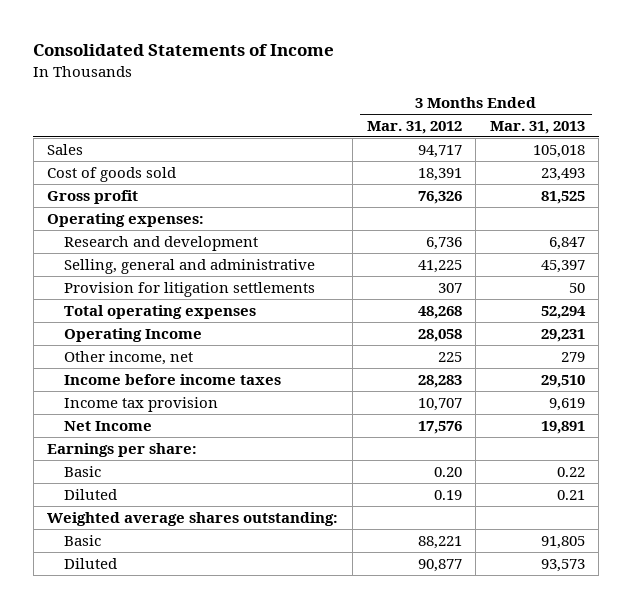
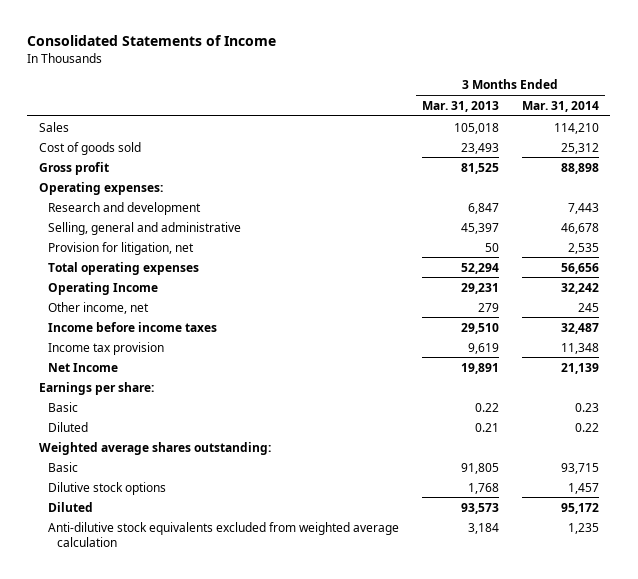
[366,120,462,134] Mar. 31, 2012 -> none
none -> [521,100,599,112] Mar. 31, 2014
[64,281,316,297] Provision for litigation settlements -> [47,241,194,255] Provision for litigation, net
none -> [47,481,166,495] Dilutive stock options
none -> [47,521,399,547] Anti-dilutive stock equivalents excluded from weighted average calculation

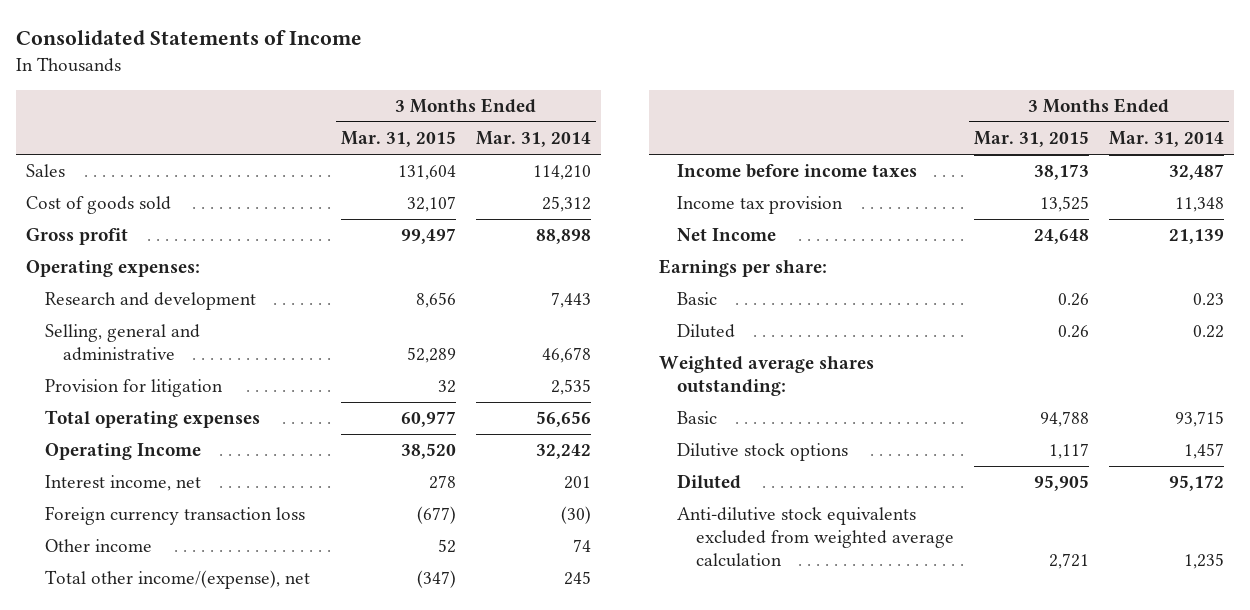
[421,100,499,112] Mar. 31, 2013 -> none
none -> [341,131,457,148] Mar. 31, 2015
[47,241,194,255] Provision for litigation, net -> [44,379,223,398] Provision for litigation
none -> [44,475,201,492] Interest income, net
none -> [44,506,305,526] Foreign currency transaction loss
none -> [44,539,152,553] Other income
[47,301,149,314] Other income, net -> [44,570,310,590] Total other income/(expense), net

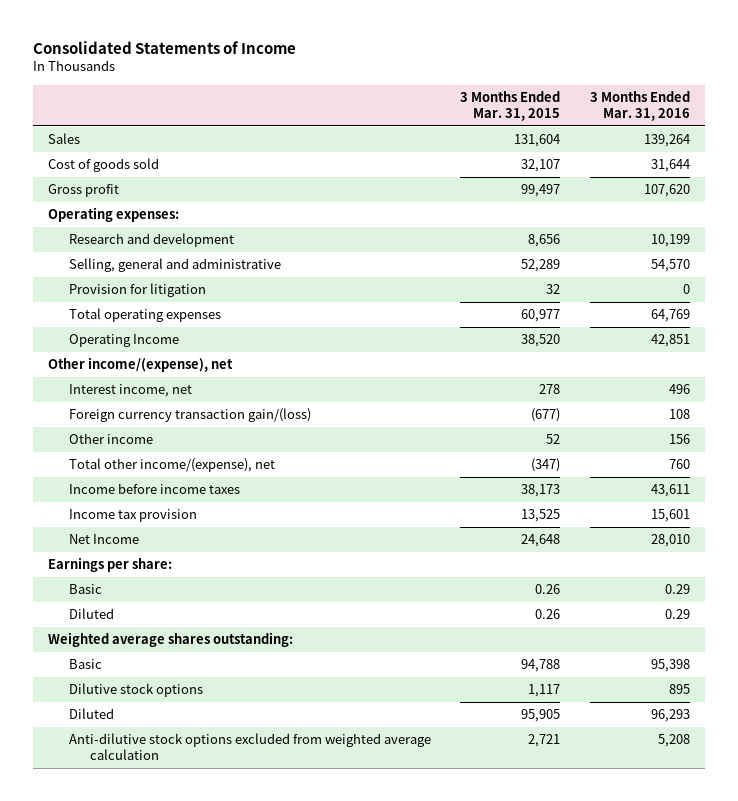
[476,131,592,148] Mar. 31, 2014 -> none
none -> [589,91,690,121] 3 Months Ended Mar. 31, 2016
none -> [48,357,234,373] Other income/(expense), net
[44,506,305,526] Foreign currency transaction loss -> [68,408,311,423] Foreign currency transaction gain/(loss)
[677,507,954,568] Anti-dilutive stock equivalents excluded from weighted average calculation -> [68,733,431,761] Anti-dilutive stock options excluded from weighted average calculation

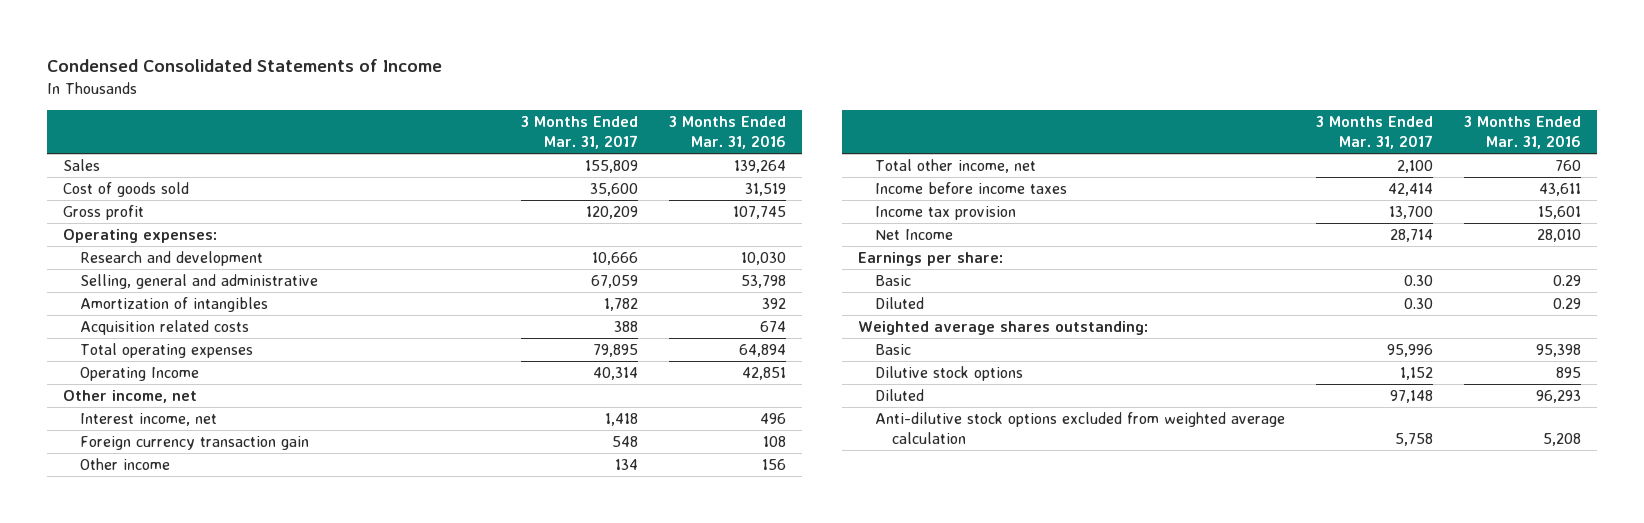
[33,40,297,54] Consolidated Statements of Income -> [47,59,443,73] Condensed Consolidated Statements of Income
[460,91,561,121] 3 Months Ended Mar. 31, 2015 -> none
none -> [521,116,639,149] 3 Months Ended Mar. 31, 2017
[650,159,690,173] 31,644 -> [745,183,787,197] 31,519
[643,184,690,198] 107,620 -> [733,206,787,220] 107,745
[68,283,206,298] Provision for litigation -> none
[650,234,690,248] 10,199 -> [741,252,787,266] 10,030
[650,259,690,273] 54,570 -> [741,275,787,289] 53,798
none -> [79,297,268,313] Amortization of intangibles
none -> [79,320,249,336] Acquisition related costs
[650,309,690,323] 64,769 -> [739,344,787,358] 64,894
[48,357,234,373] Other income/(expense), net -> [62,390,197,404] Other income, net
[68,408,311,423] Foreign currency transaction gain/(loss) -> [79,436,309,451] Foreign currency transaction gain
[68,458,275,473] Total other income/(expense), net -> [874,159,1036,174] Total other income, net

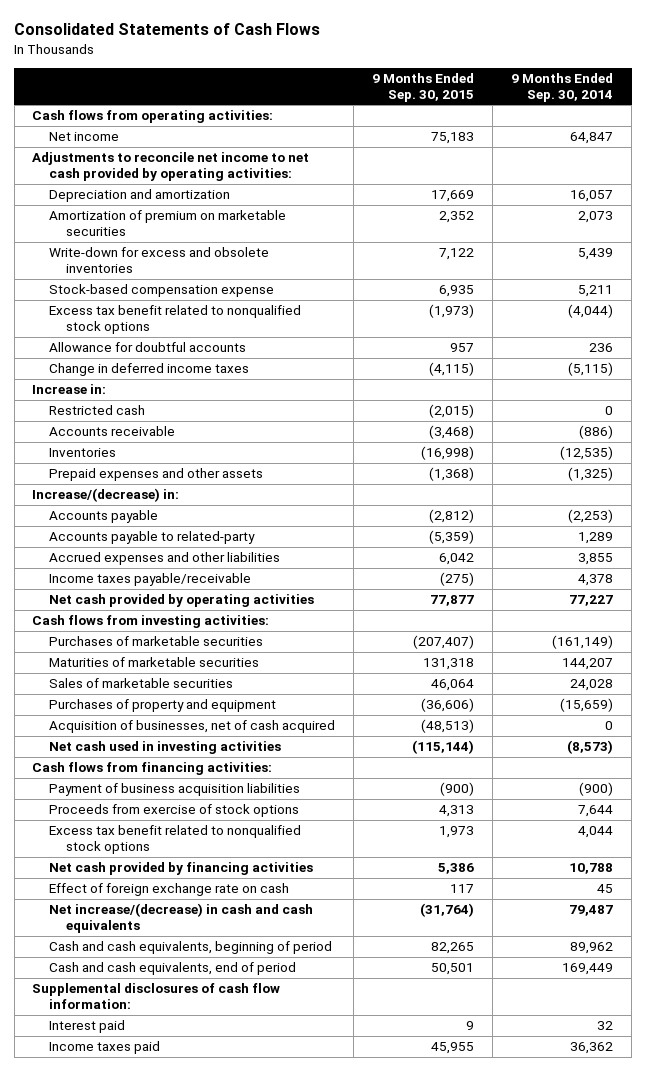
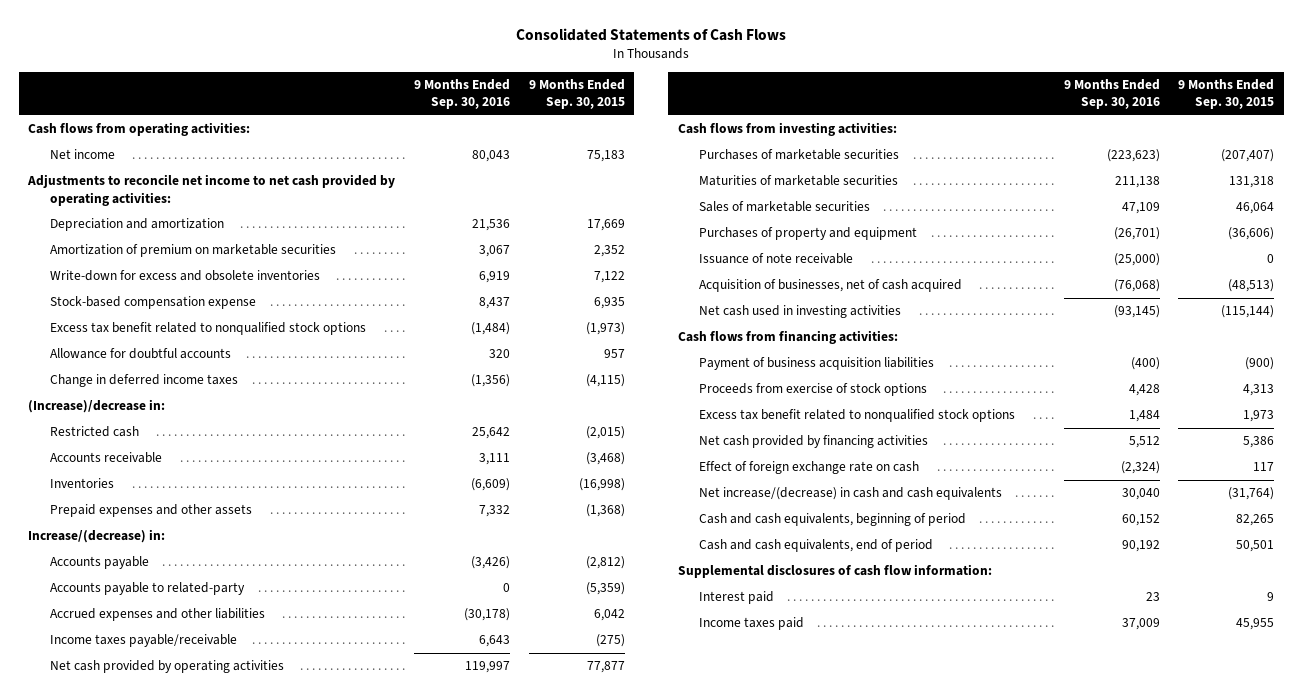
[511,72,614,102] 9 Months Ended Sep. 30, 2014 -> none
none -> [414,79,511,110] 9 Months Ended Sep. 30, 2016
[32,384,107,395] Increase in: -> [28,399,166,414] (Increase)/decrease in:
none -> [699,253,854,265] Issuance of note receivable

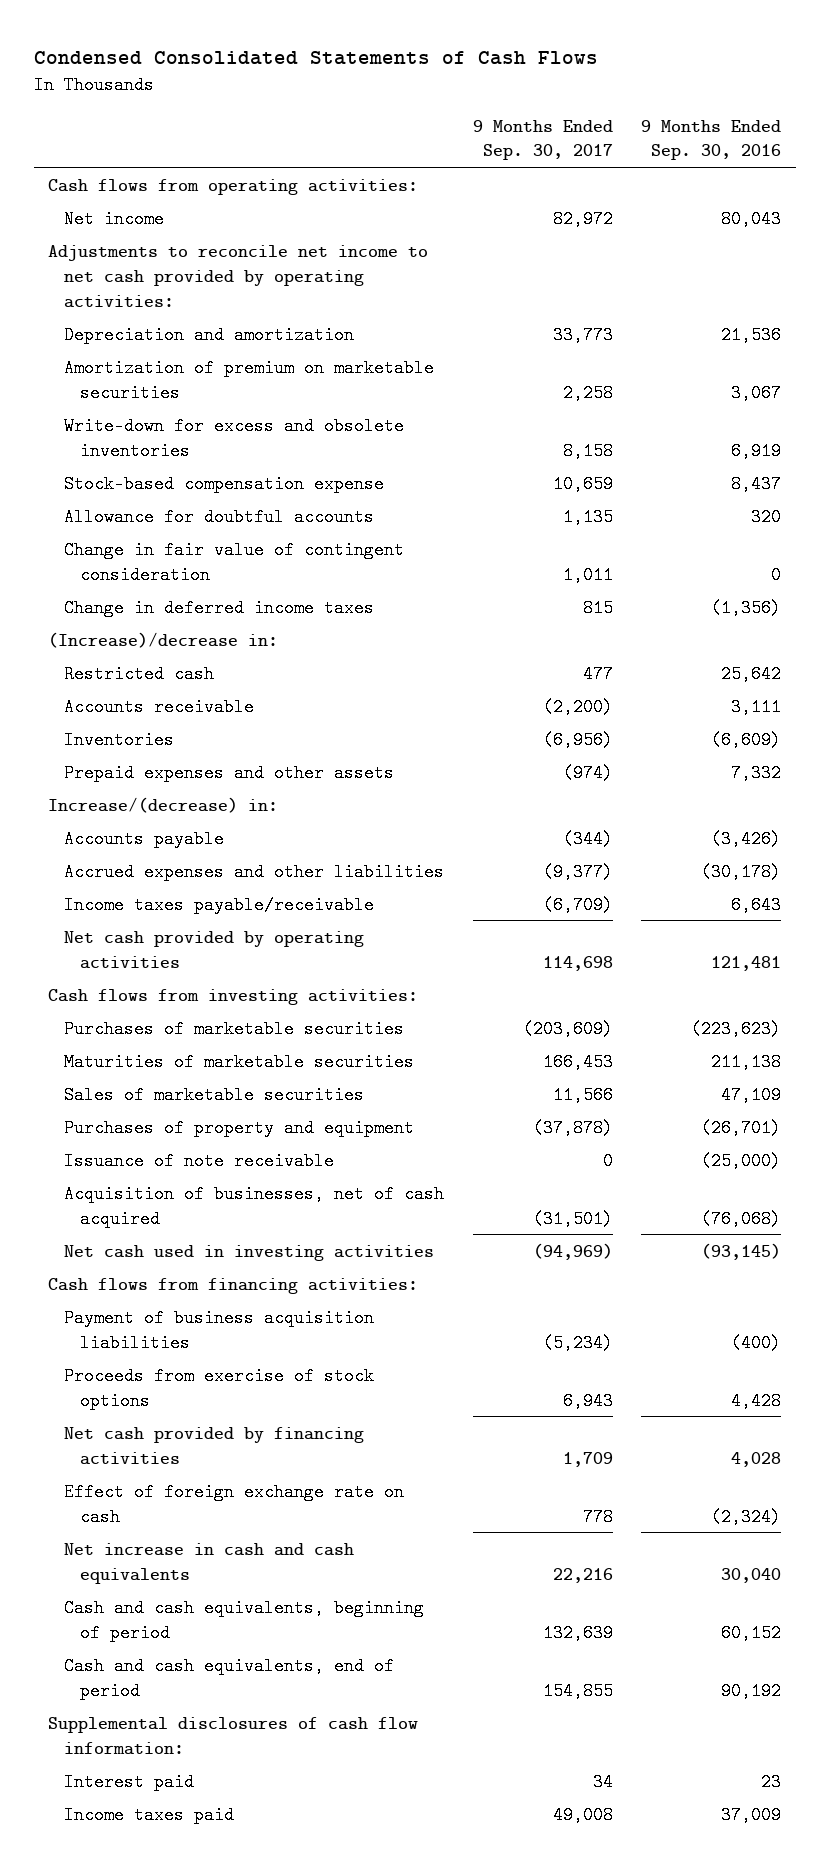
[516,28,787,42] Consolidated Statements of Cash Flows -> [33,50,598,65] Condensed Consolidated Statements of Cash Flows
[529,79,626,110] 9 Months Ended Sep. 30, 2015 -> none
none -> [472,119,613,161] 9 Months Ended Sep. 30, 2017
[49,322,366,336] Excess tax benefit related to nonqualified stock options -> none
none -> [64,540,405,584] Change in fair value of contingent consideration
[49,582,245,596] Accounts payable to related-party -> none
[465,661,511,674] 119,997 -> [711,955,782,971] 121,481
[699,409,1016,423] Excess tax benefit related to nonqualified stock options -> none
[1128,436,1160,449] 5,512 -> [731,1451,782,1467] 4,028
[699,487,1003,501] Net increase/(decrease) in cash and cash equivalents -> [64,1542,355,1584] Net increase in cash and cash equivalents

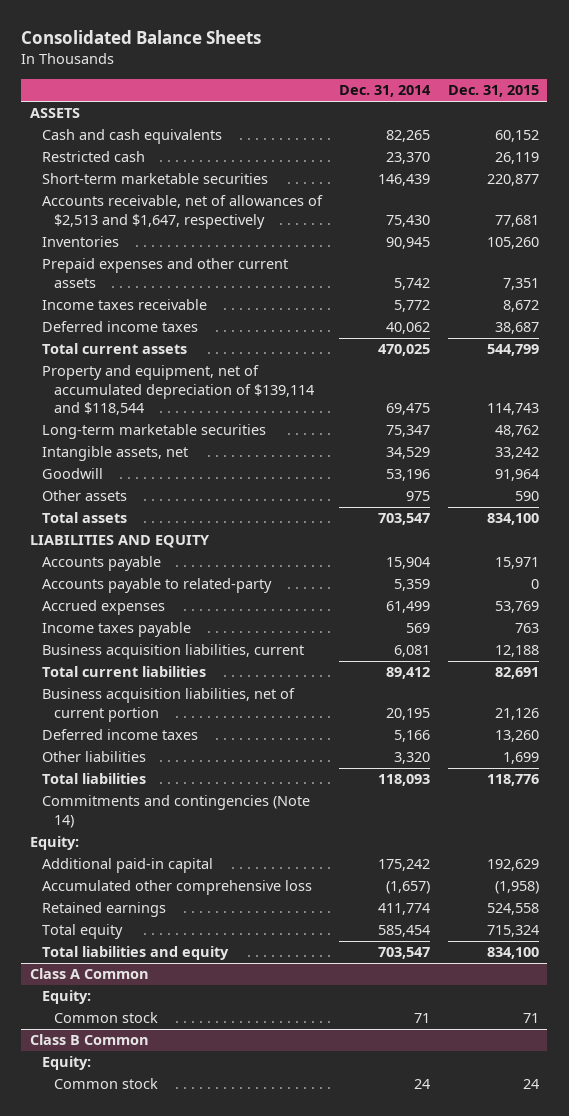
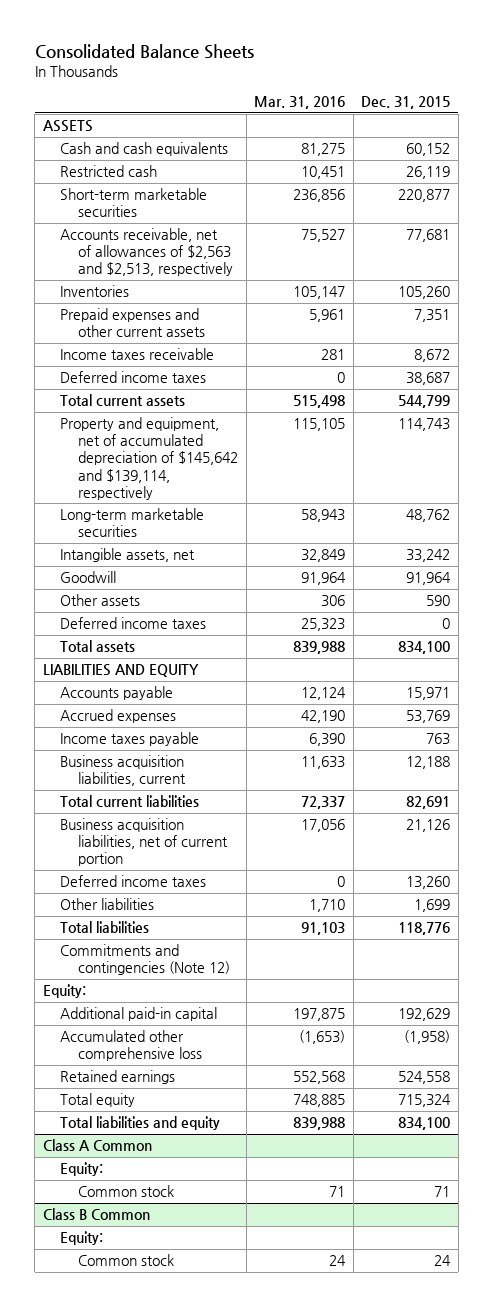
[339,85,432,98] Dec. 31, 2014 -> none
none -> [254,96,346,110] Mar. 31, 2016
[42,195,324,229] Accounts receivable, net of allowances of $2,513 and $1,647, respectively -> [60,228,233,277] Accounts receivable, net of allowances of $2,563 and $2,513, respectively
[42,365,315,416] Property and equipment, net of accumulated depreciation of $139,114 and $118,544 -> [60,417,238,500] Property and equipment, net of accumulated depreciation of $145,642 and $139,114, respectively
none -> [60,617,207,630] Deferred income taxes
[42,578,273,594] Accounts payable to related-party -> none
[42,795,311,828] Commitments and contingencies (Note 14) -> [60,944,230,976] Commitments and contingencies (Note 12)

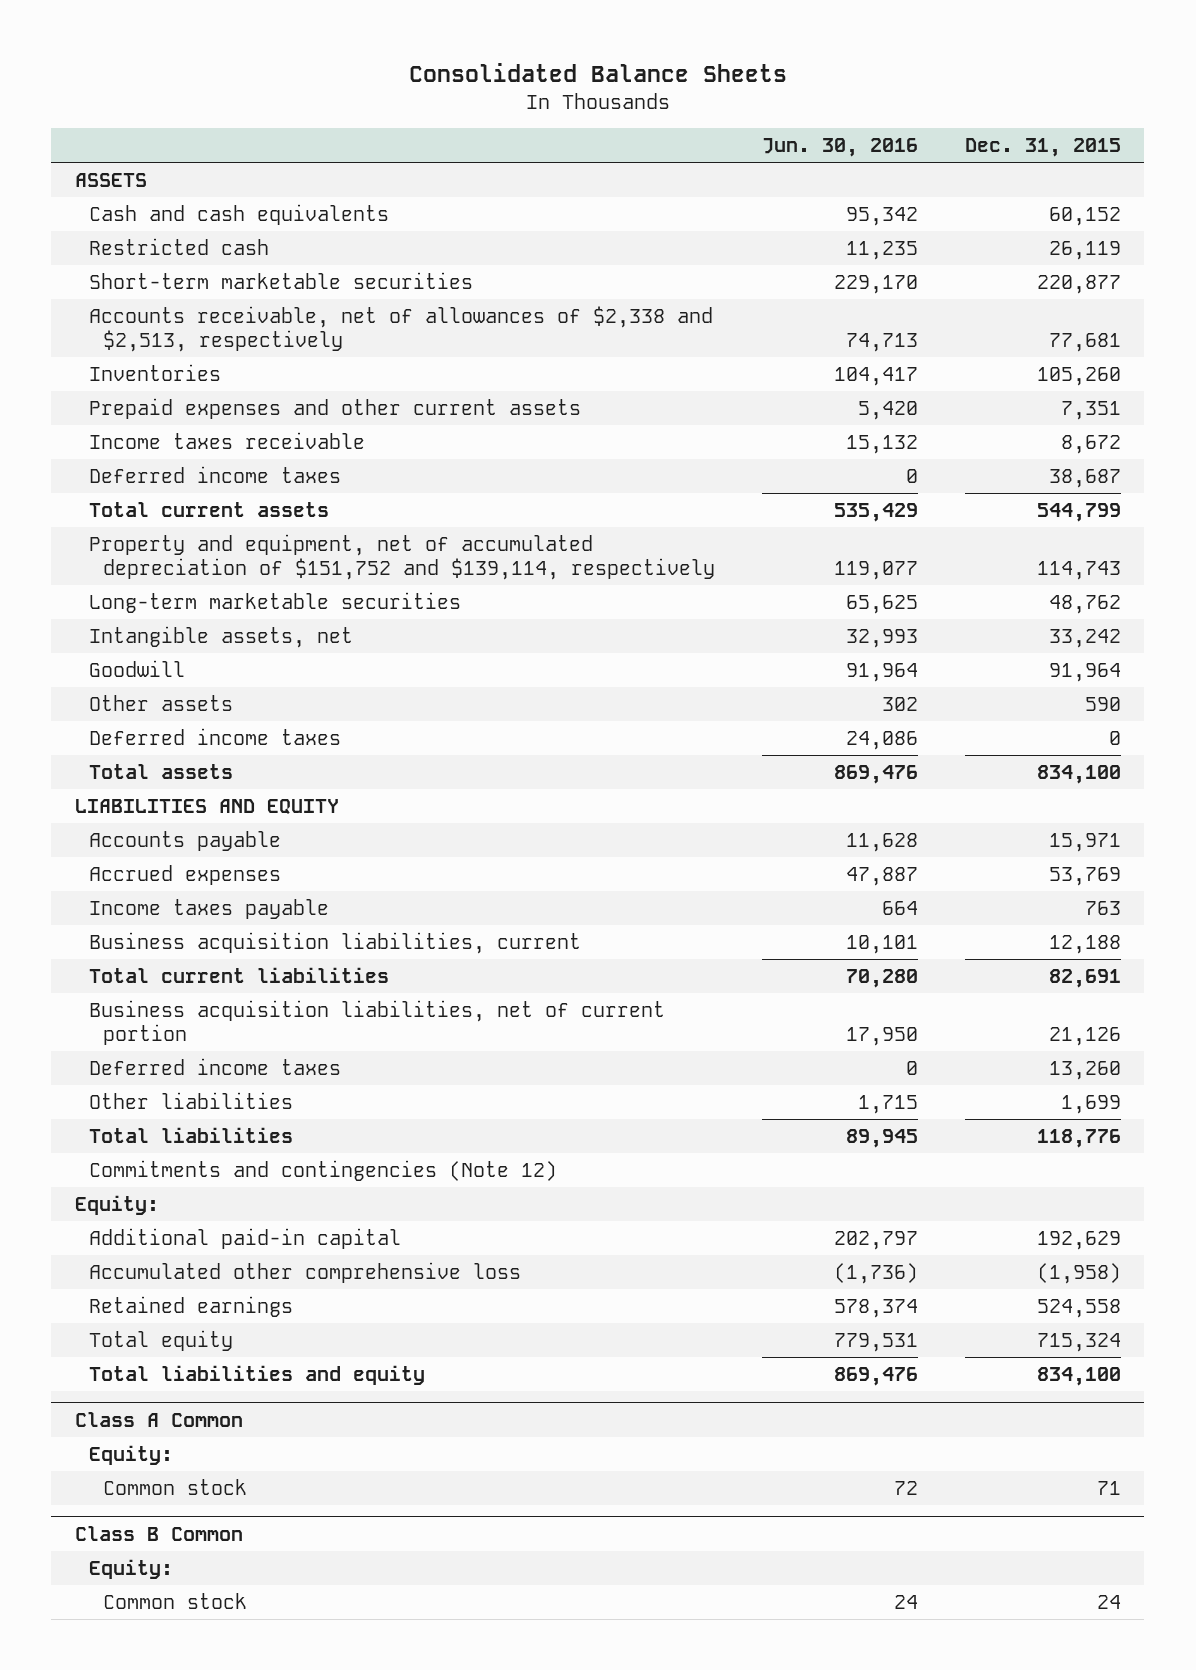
[254,96,346,110] Mar. 31, 2016 -> none
none -> [761,138,918,158] Jun. 30, 2016
[60,228,233,277] Accounts receivable, net of allowances of $2,563 and $2,513, respectively -> [88,305,713,352] Accounts receivable, net of allowances of $2,338 and $2,513, respectively
[60,417,238,500] Property and equipment, net of accumulated depreciation of $145,642 and $139,114, respectively -> [88,533,716,580] Property and equipment, net of accumulated depreciation of $151,752 and $139,114, respectively

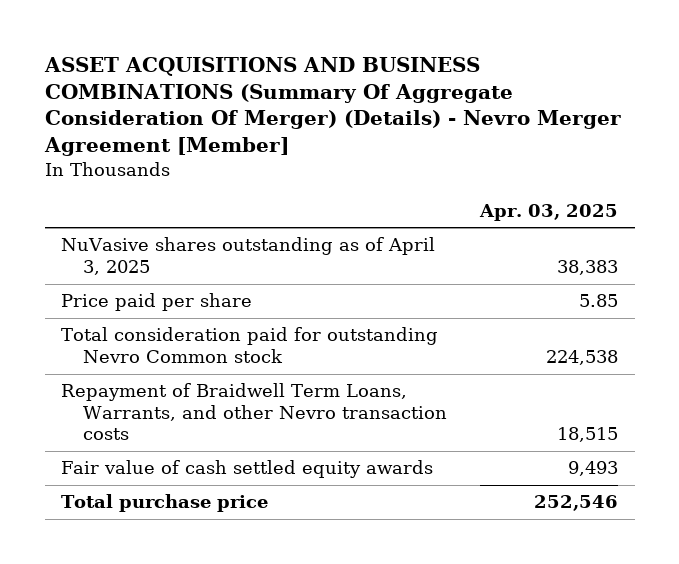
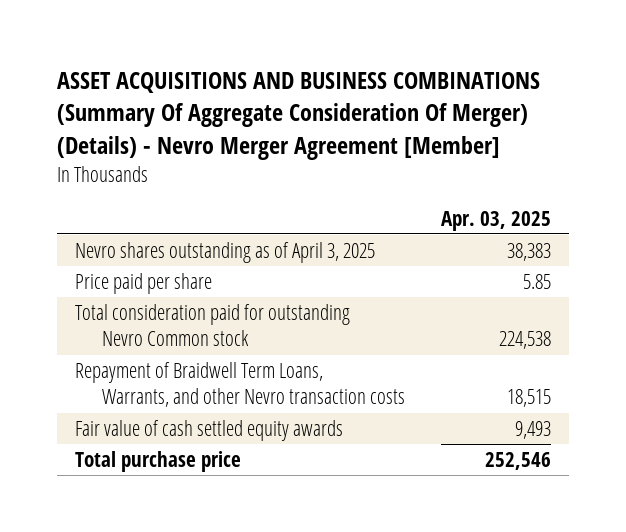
[61,237,436,275] NuVasive shares outstanding as of April 3, 2025 -> [74,242,375,264] Nevro shares outstanding as of April 3, 2025

